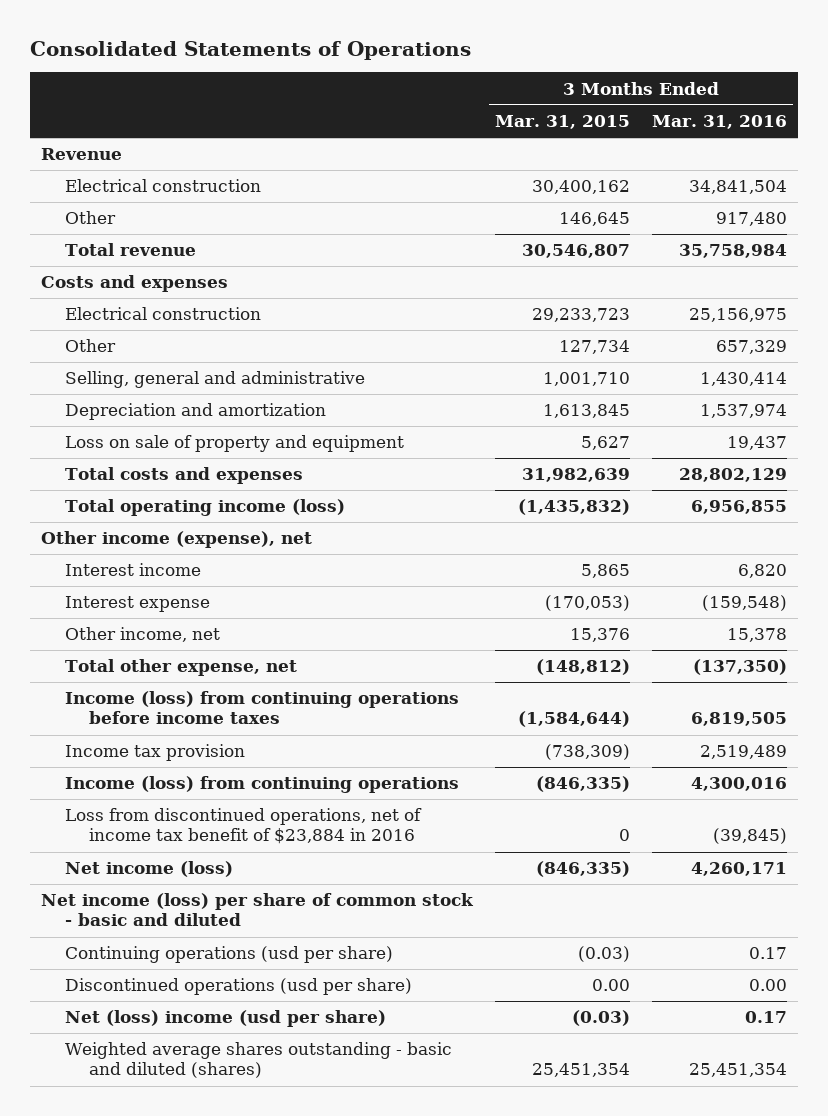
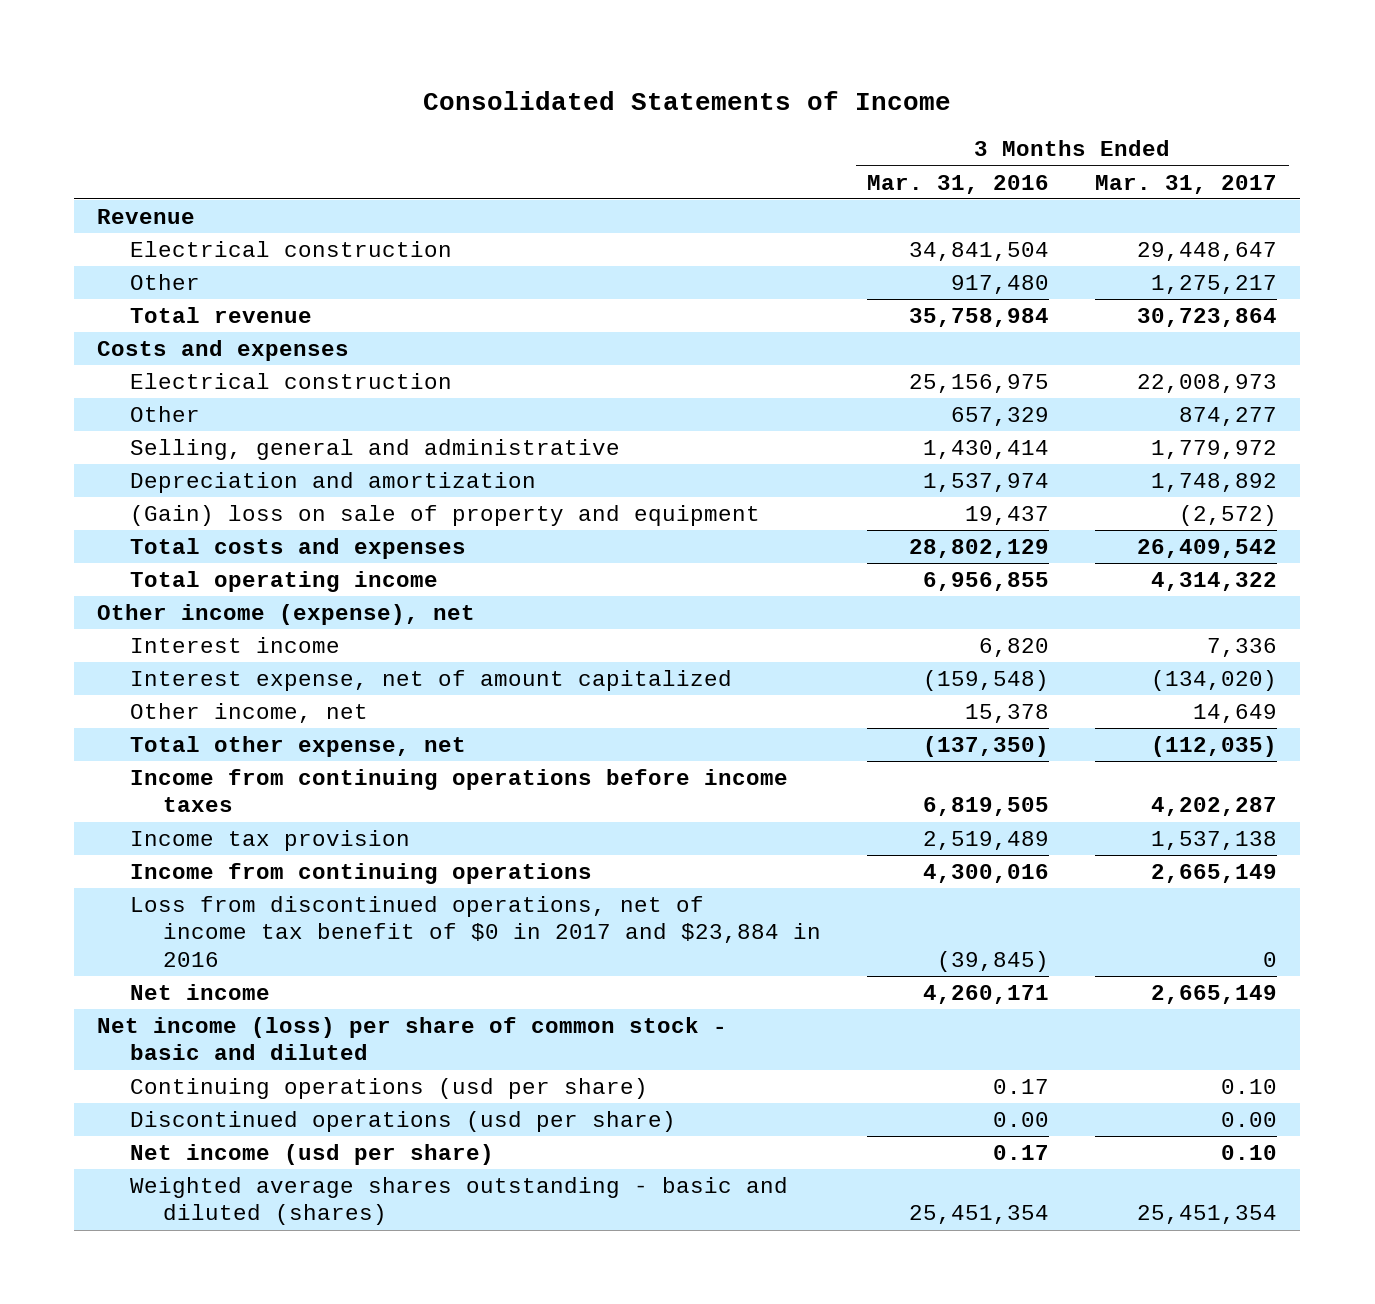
[29,40,471,60] Consolidated Statements of Operations -> [423,90,952,110] Consolidated Statements of Income
[494,115,630,130] Mar. 31, 2015 -> none
none -> [1095,174,1278,194] Mar. 31, 2017
[64,435,404,453] Loss on sale of property and equipment -> [130,505,761,527] (Gain) loss on sale of property and equipment
[64,499,345,517] Total operating income (loss) -> [130,571,439,593] Total operating income
[64,596,210,613] Interest expense -> [130,670,733,692] Interest expense, net of amount capitalized
[64,691,459,725] Income (loss) from continuing operations before income taxes -> [130,769,789,813] Income from continuing operations before income taxes
[64,776,459,794] Income (loss) from continuing operations -> [130,863,593,885] Income from continuing operations
[64,808,422,845] Loss from discontinued operations, net of income tax benefit of $23,884 in 2016 -> [130,896,822,967] Loss from discontinued operations, net of income tax benefit of $0 in 2017 and $23,884 in 2016
[64,861,233,878] Net income (loss) -> [130,984,271,1001] Net income
[64,1010,386,1028] Net (loss) income (usd per share) -> [130,1144,495,1166] Net income (usd per share)

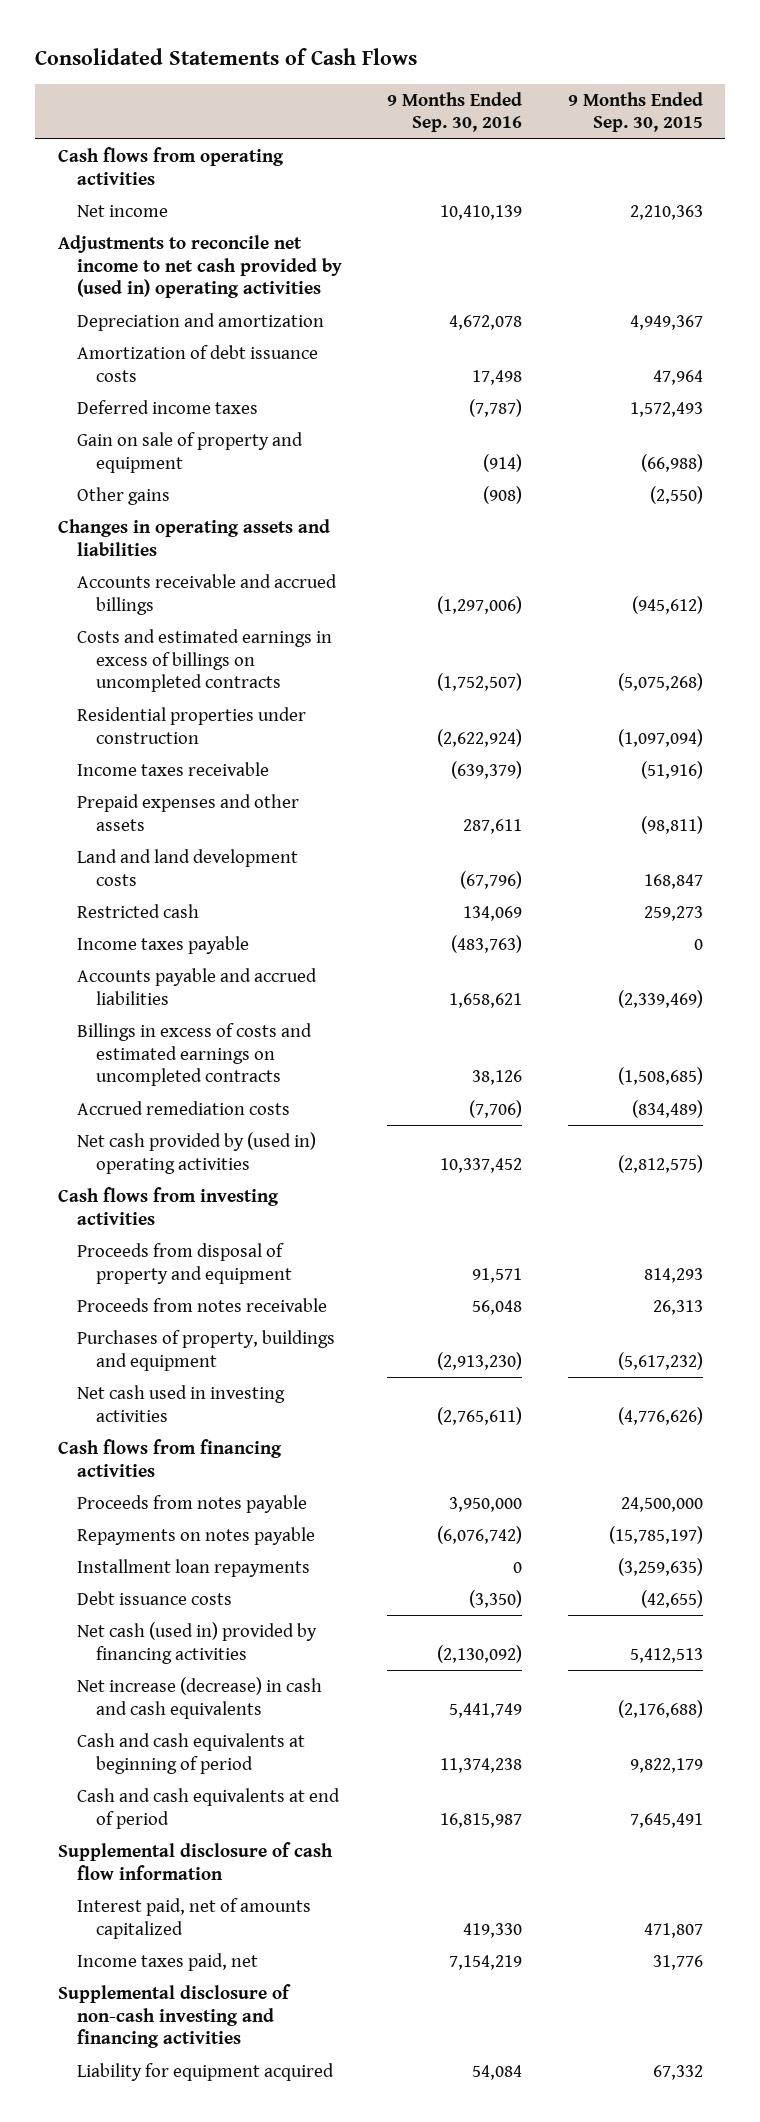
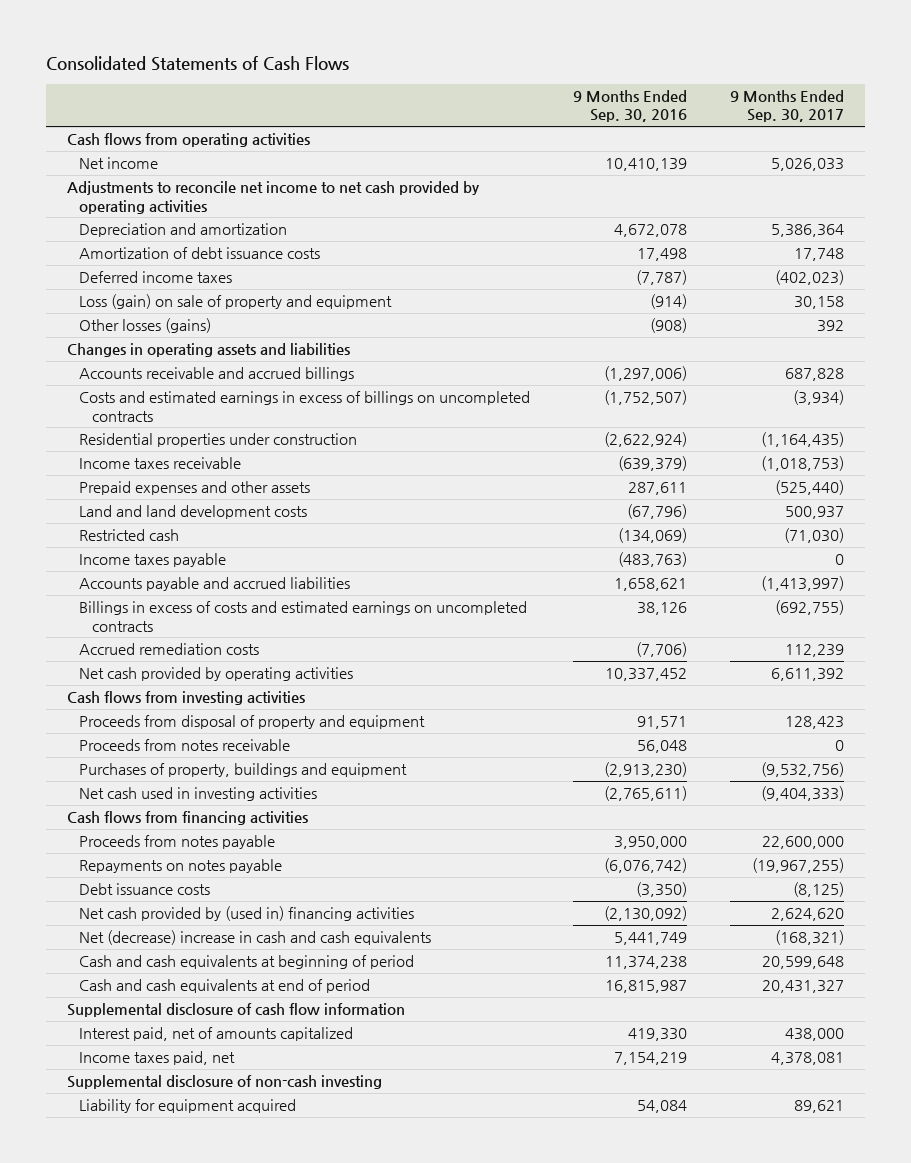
[567,91,703,133] 9 Months Ended Sep. 30, 2015 -> none
none -> [729,89,844,123] 9 Months Ended Sep. 30, 2017
[57,235,342,299] Adjustments to reconcile net income to net cash provided by (used in) operating activities -> [67,181,481,214] Adjustments to reconcile net income to net cash provided by operating activities
[76,432,303,473] Gain on sale of property and equipment -> [79,294,393,310] Loss (gain) on sale of property and equipment
[76,487,170,506] Other gains -> [79,318,212,334] Other losses (gains)
[463,906,523,922] 134,069 -> [617,528,687,544] (134,069)
[76,1132,316,1174] Net cash provided by (used in) operating activities -> [79,667,354,682] Net cash provided by operating activities
[76,1559,310,1578] Installment loan repayments -> none
[76,1622,317,1664] Net cash (used in) provided by financing activities -> [79,906,415,922] Net cash provided by (used in) financing activities
[76,1677,322,1719] Net increase (decrease) in cash and cash equivalents -> [79,930,432,946] Net (decrease) increase in cash and cash equivalents
[57,1984,291,2049] Supplemental disclosure of non-cash investing and financing activities -> [67,1075,383,1090] Supplemental disclosure of non-cash investing

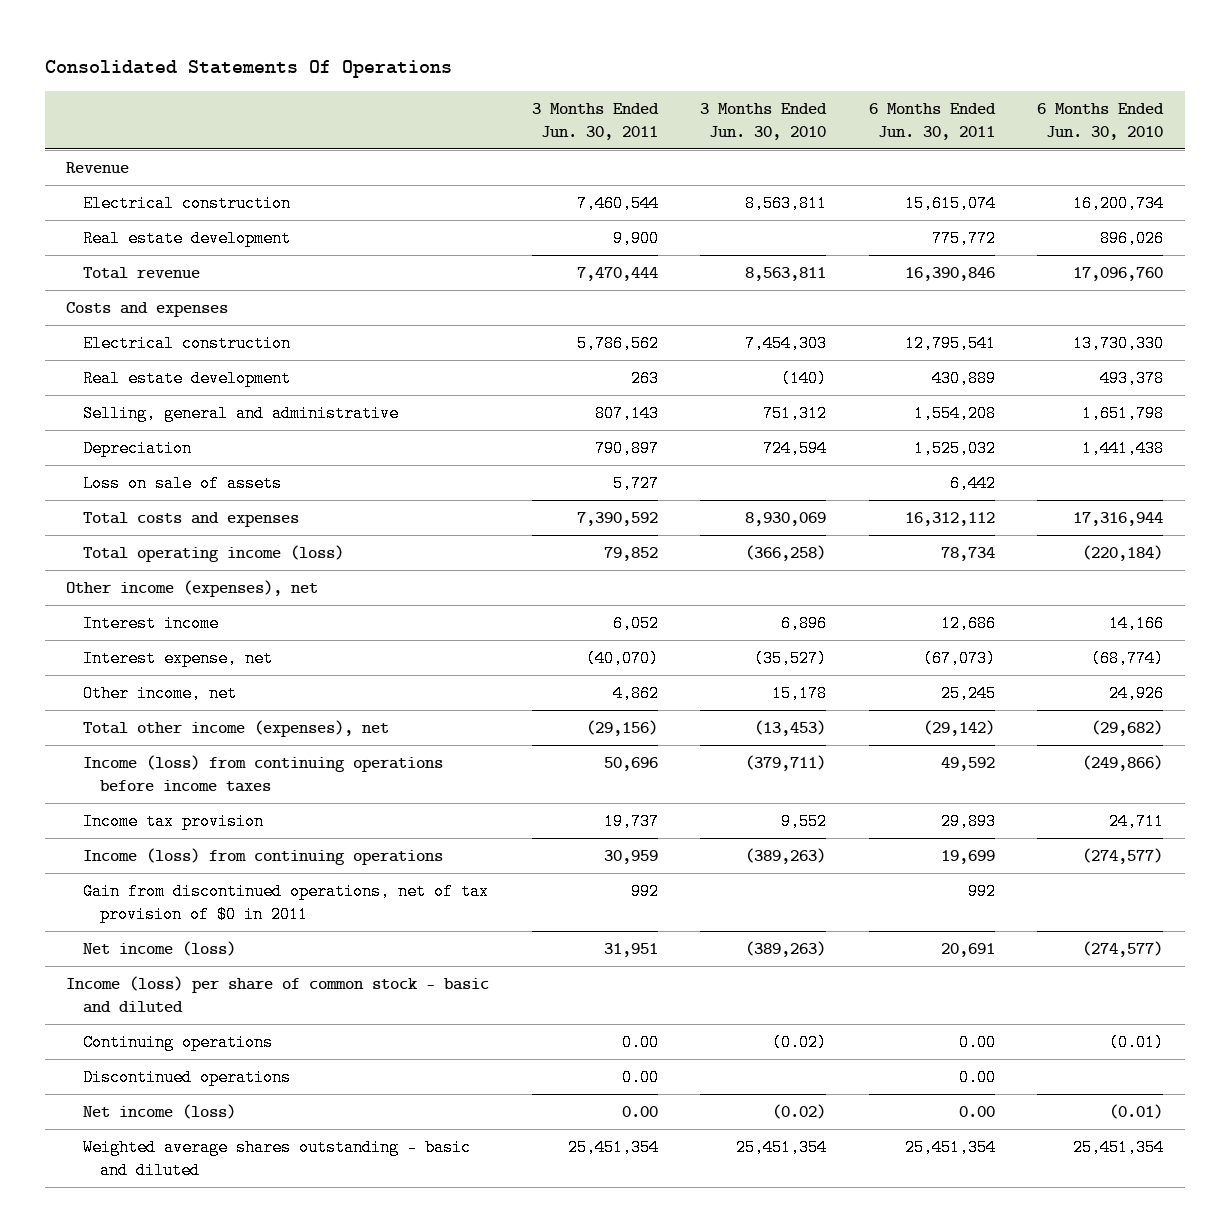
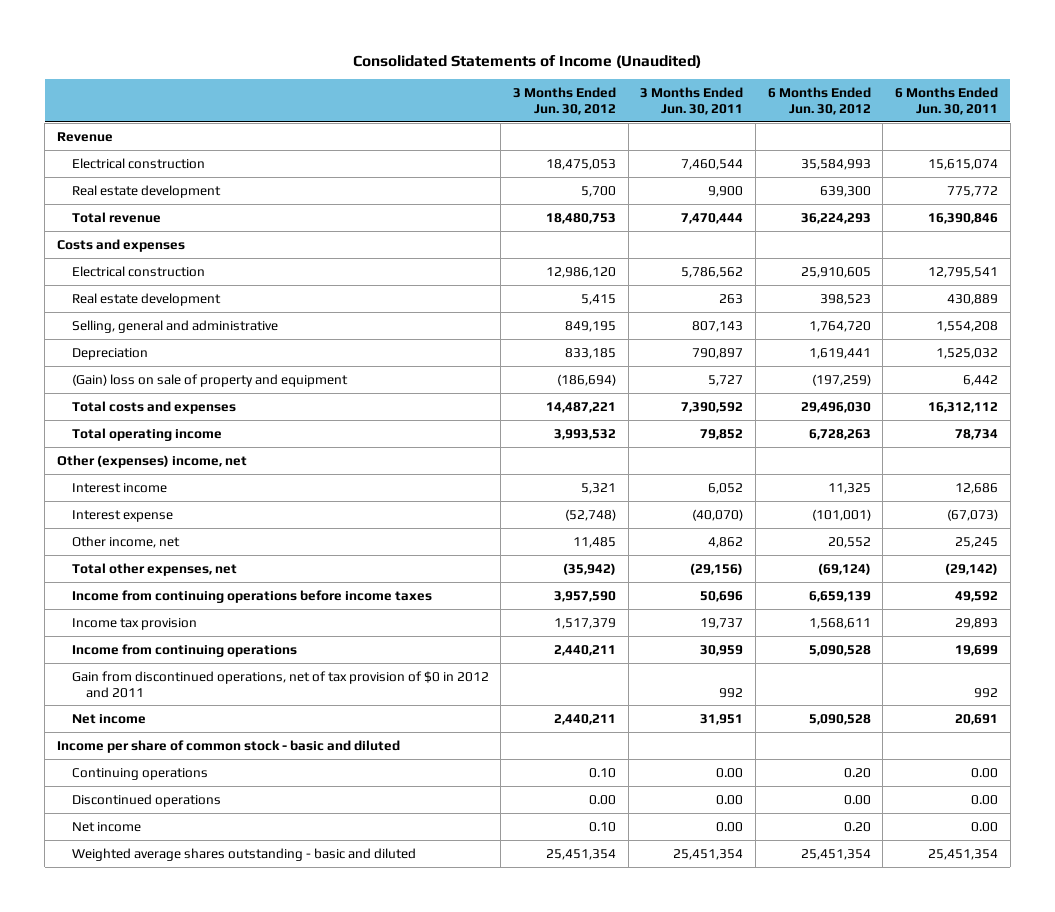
[44,60,452,79] Consolidated Statements Of Operations -> [353,54,702,68] Consolidated Statements of Income (Unaudited)
[700,103,828,140] 3 Months Ended Jun. 30, 2010 -> none
[1037,103,1165,140] 6 Months Ended Jun. 30, 2010 -> none
none -> [512,87,616,115] 3 Months Ended Jun. 30, 2012
none -> [767,87,871,115] 6 Months Ended Jun. 30, 2012
[83,475,283,493] Loss on sale of assets -> [71,373,348,387] (Gain) loss on sale of property and equipment
[83,545,345,563] Total operating income (loss) -> [71,427,222,441] Total operating income
[66,580,319,598] Other income (expenses), net -> [56,454,247,468] Other (expenses) income, net
[83,650,274,668] Interest expense, net -> [71,509,173,522] Interest expense
[83,720,390,738] Total other income (expenses), net -> [71,562,237,576] Total other expenses, net
[83,755,444,792] Income (loss) from continuing operations before income taxes -> [71,589,432,603] Income from continuing operations before income taxes
[83,848,444,866] Income (loss) from continuing operations -> [71,643,297,657] Income from continuing operations
[83,883,490,923] Gain from discontinued operations, net of tax provision of $0 in 2011 -> [71,670,489,698] Gain from discontinued operations, net of tax provision of $0 in 2012 and 2011
[83,941,237,957] Net income (loss) -> [71,713,146,724] Net income
[66,976,490,1013] Income (loss) per share of common stock - basic and diluted -> [56,739,400,753] Income per share of common stock - basic and diluted
[83,1104,237,1120] Net income (loss) -> [71,821,141,832] Net income

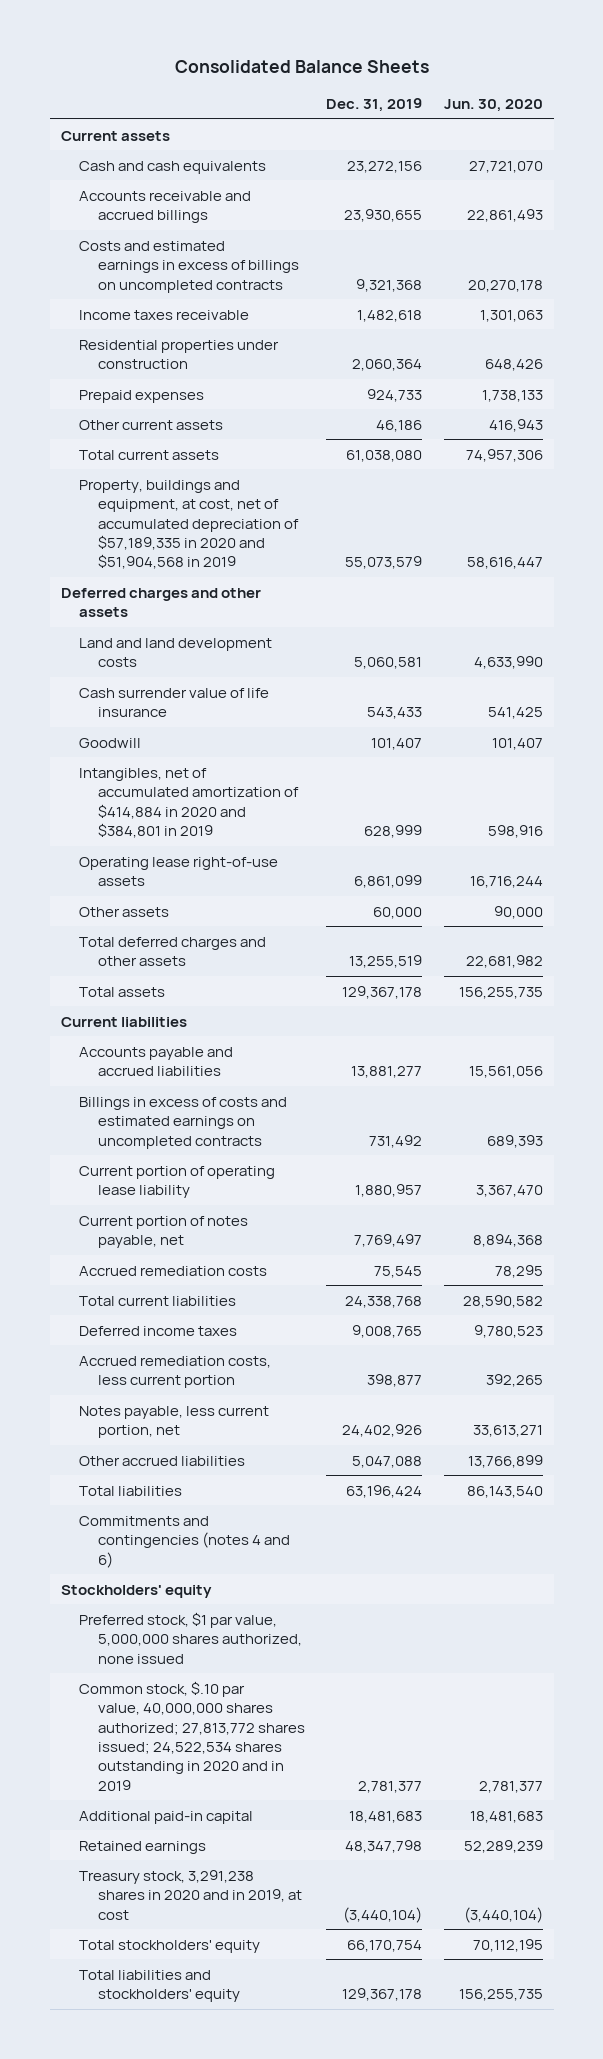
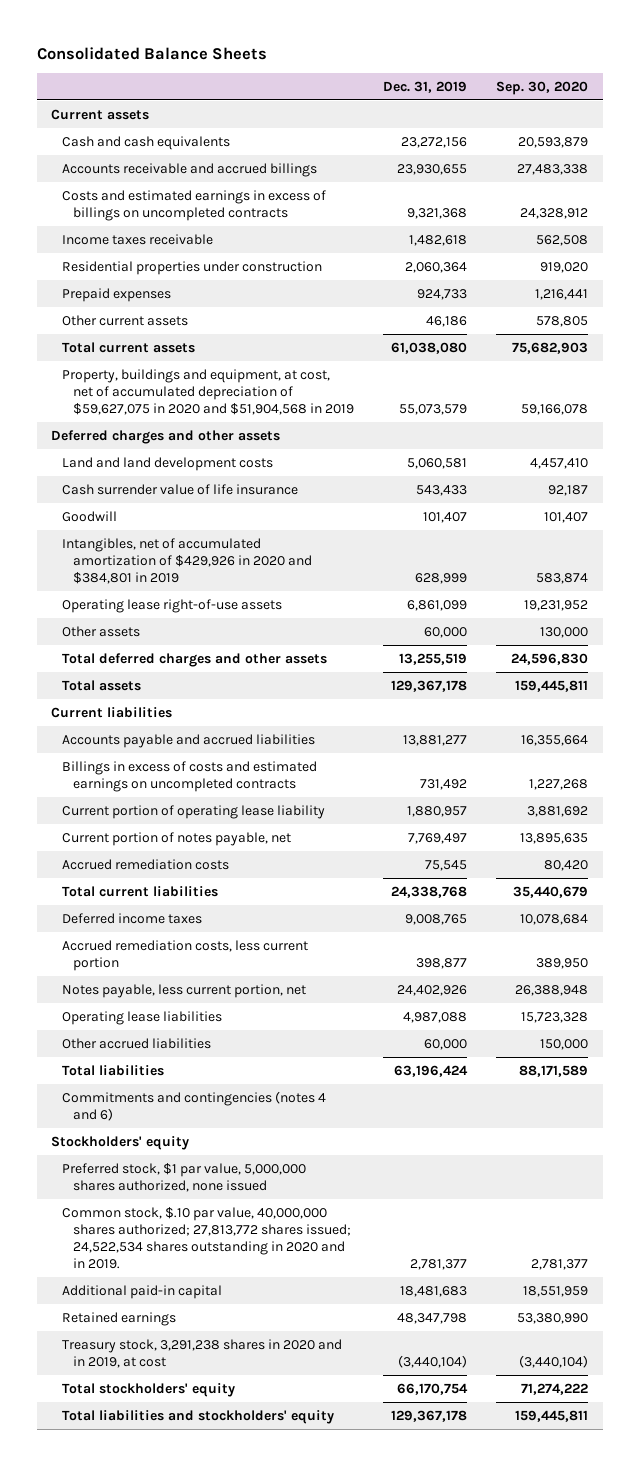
[443,99,543,113] Jun. 30, 2020 -> none
none -> [496,80,589,95] Sep. 30, 2020
[79,479,299,570] Property, buildings and equipment, at cost, net of accumulated depreciation of $57,189,335 in 2020 and $51,904,568 in 2019 -> [61,368,354,416] Property, buildings and equipment, at cost, net of accumulated depreciation of $59,627,075 in 2020 and $51,904,568 in 2019
[79,767,299,838] Intangibles, net of accumulated amortization of $414,884 in 2020 and $384,801 in 2019 -> [61,537,312,585] Intangibles, net of accumulated amortization of $429,926 in 2020 and $384,801 in 2019
none -> [61,1010,222,1025] Operating lease liabilities
[352,1455,423,1468] 5,047,088 -> [423,1038,467,1050] 60,000
[79,1680,305,1791] Common stock, $.10 par value, 40,000,000 shares authorized; 27,813,772 shares issued; 24,522,534 shares outstanding in 2020 and in 2019 -> [61,1206,351,1270] Common stock, $.10 par value, 40,000,000 shares authorized; 27,813,772 shares issued; 24,522,534 shares outstanding in 2020 and in 2019.

